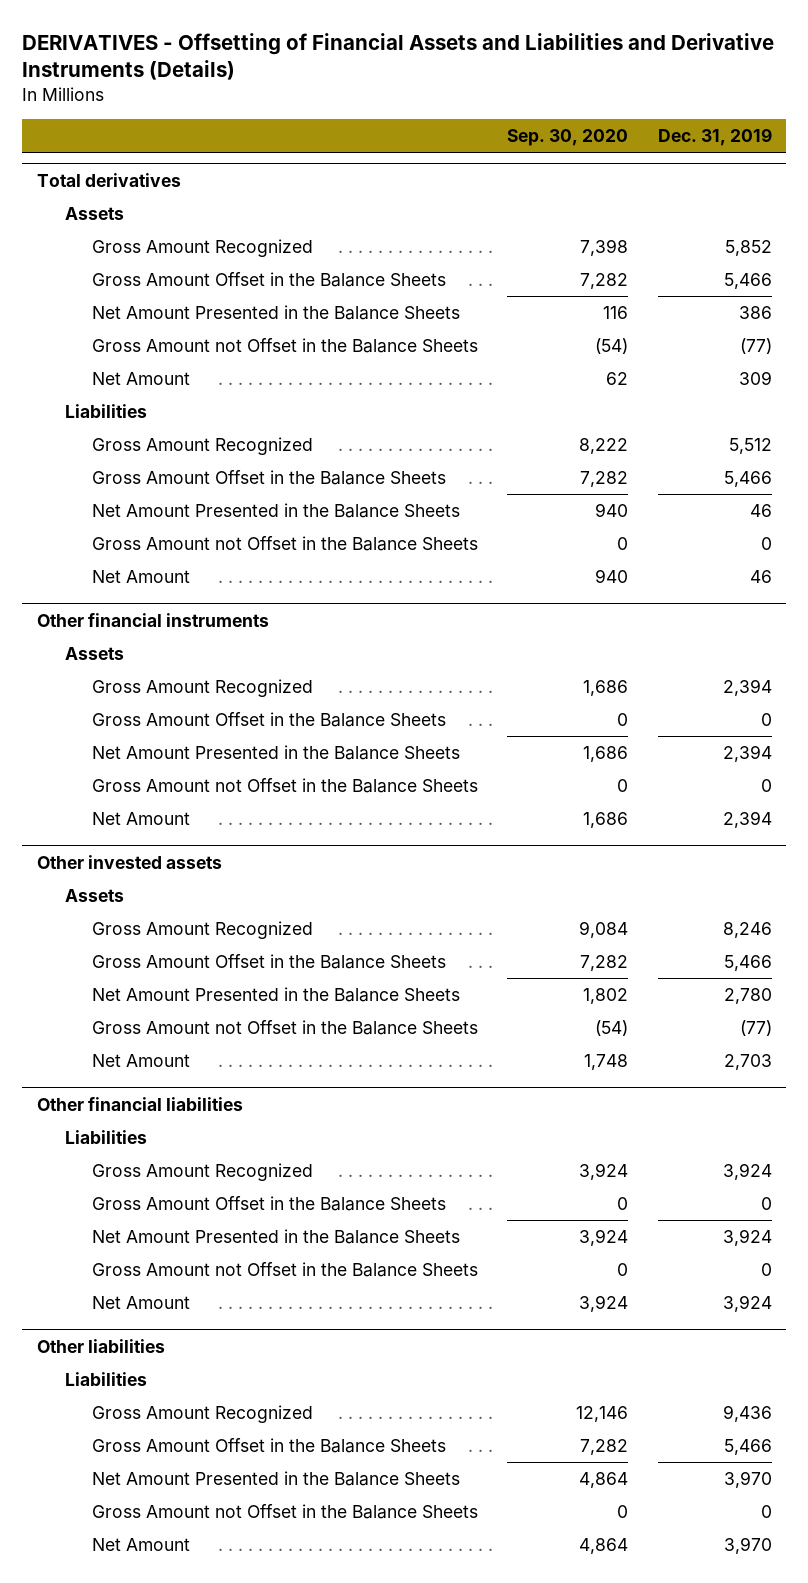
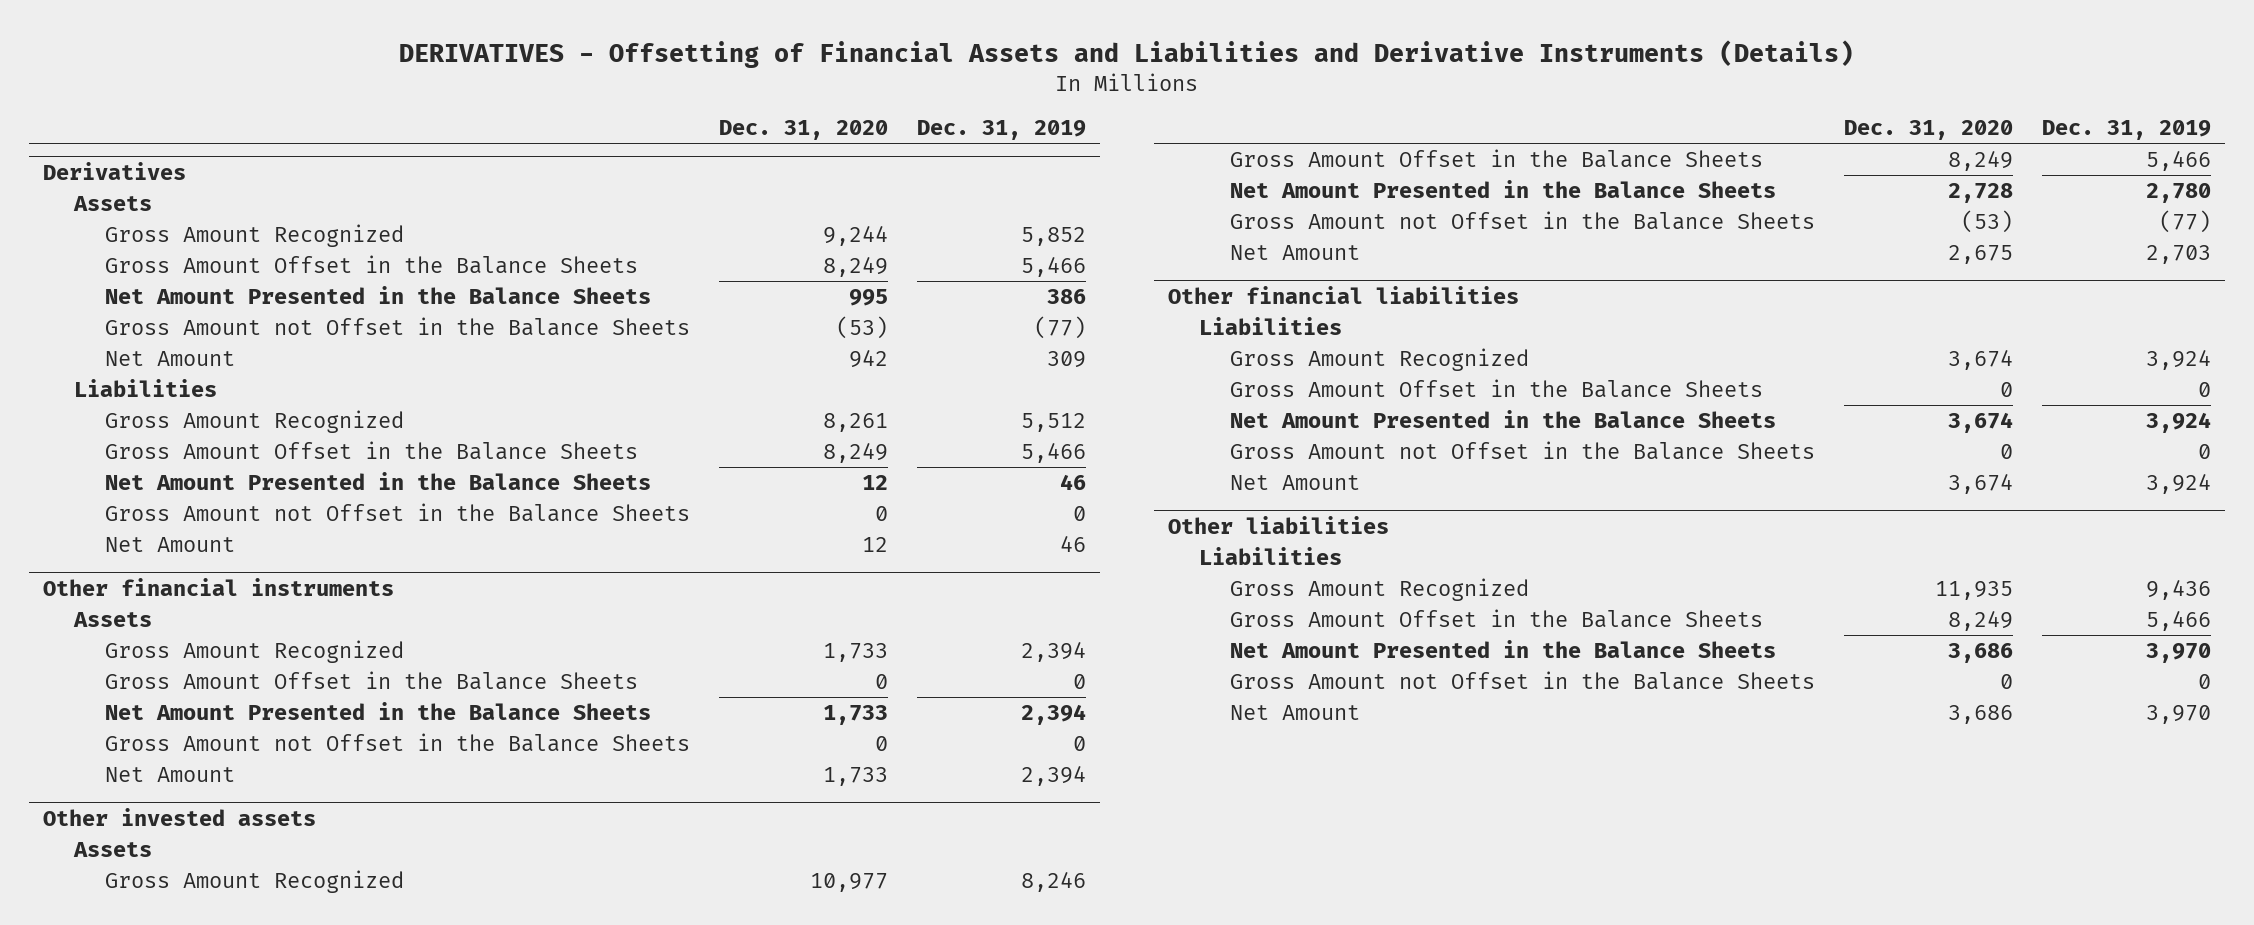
[507,129,629,147] Sep. 30, 2020 -> none
none -> [719,120,889,141] Dec. 31, 2020
[36,173,181,188] Total derivatives -> [43,161,187,180] Derivatives

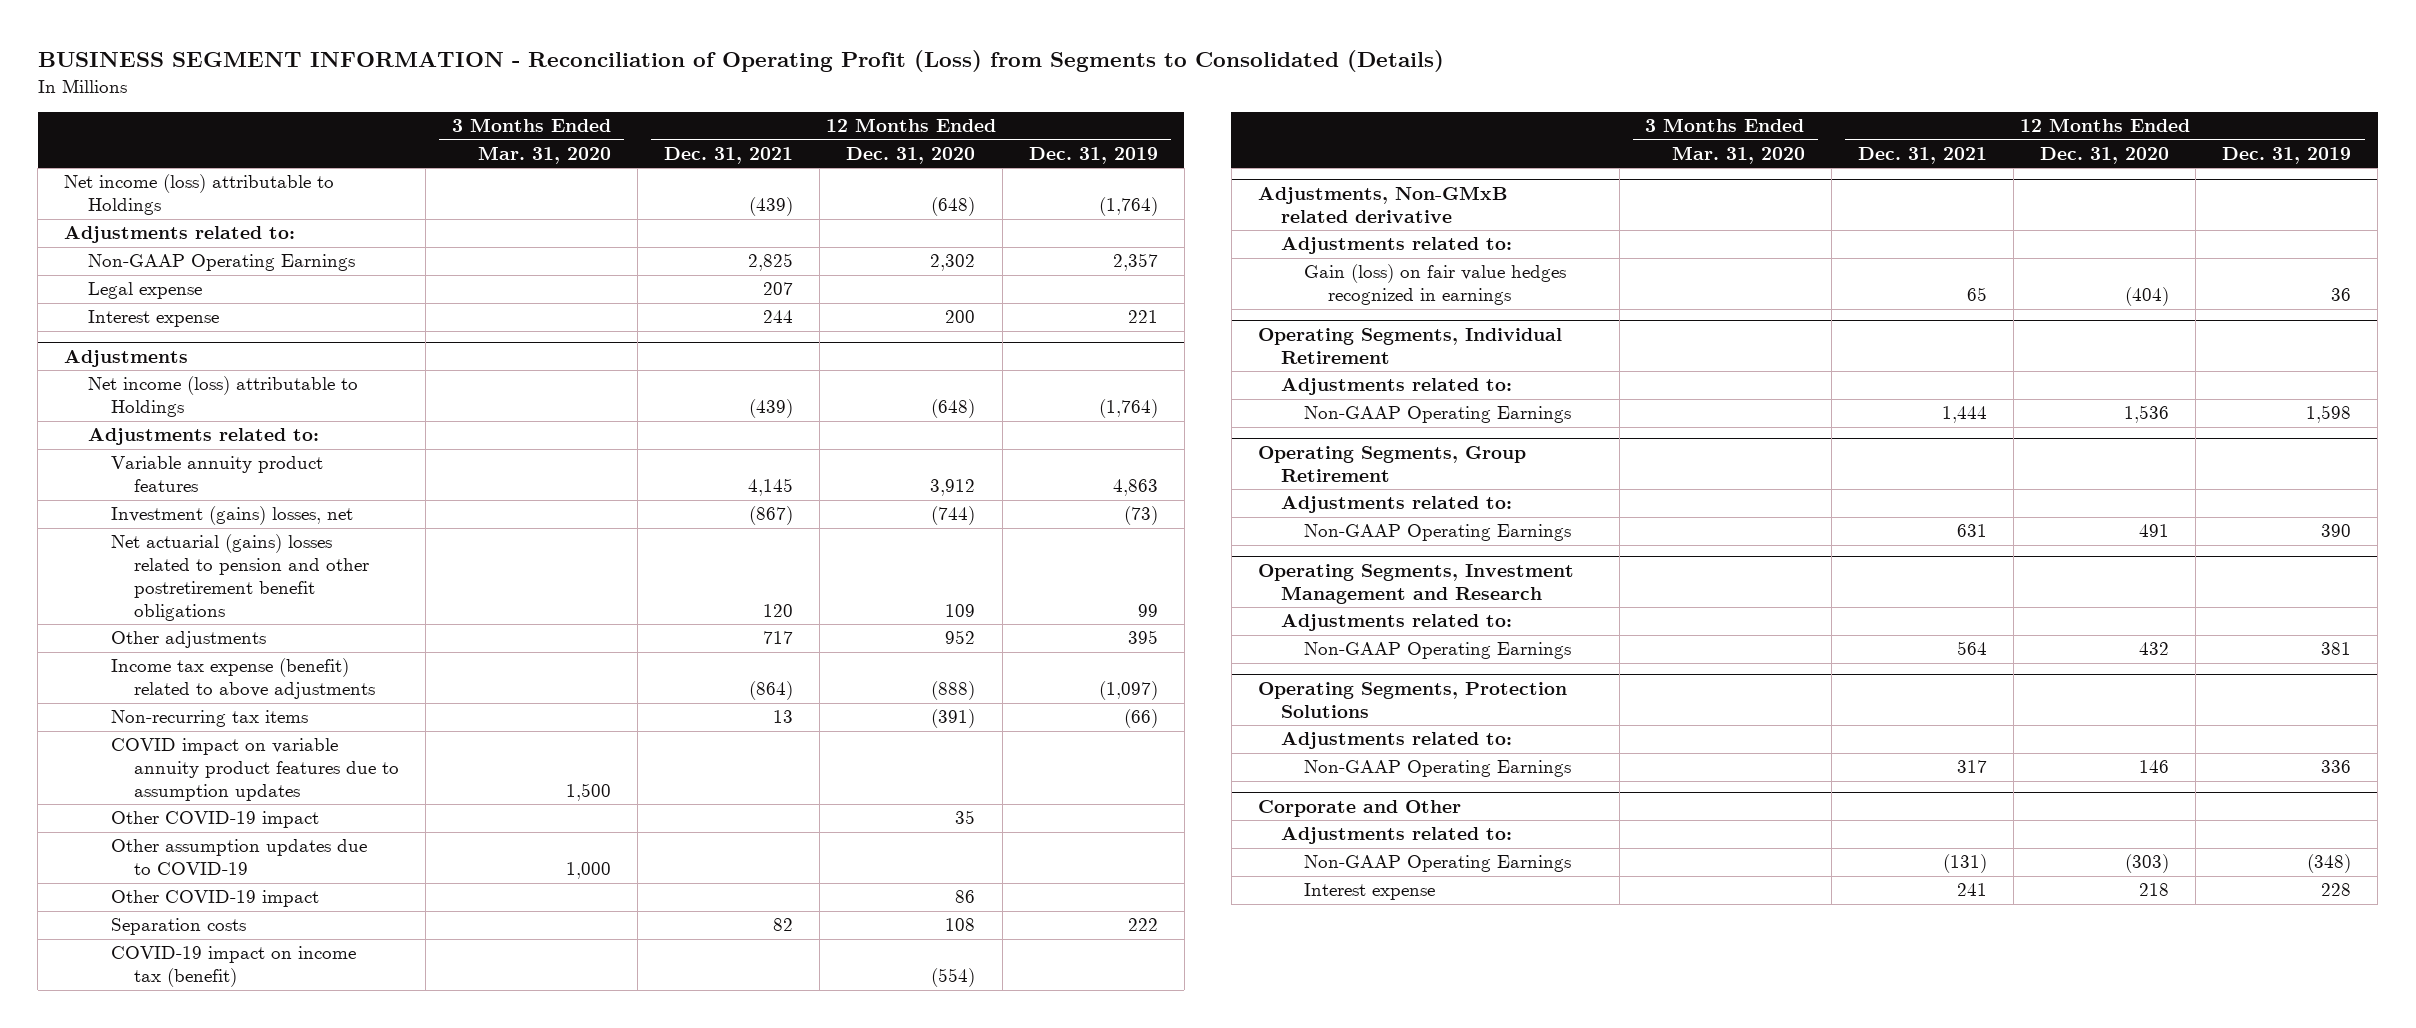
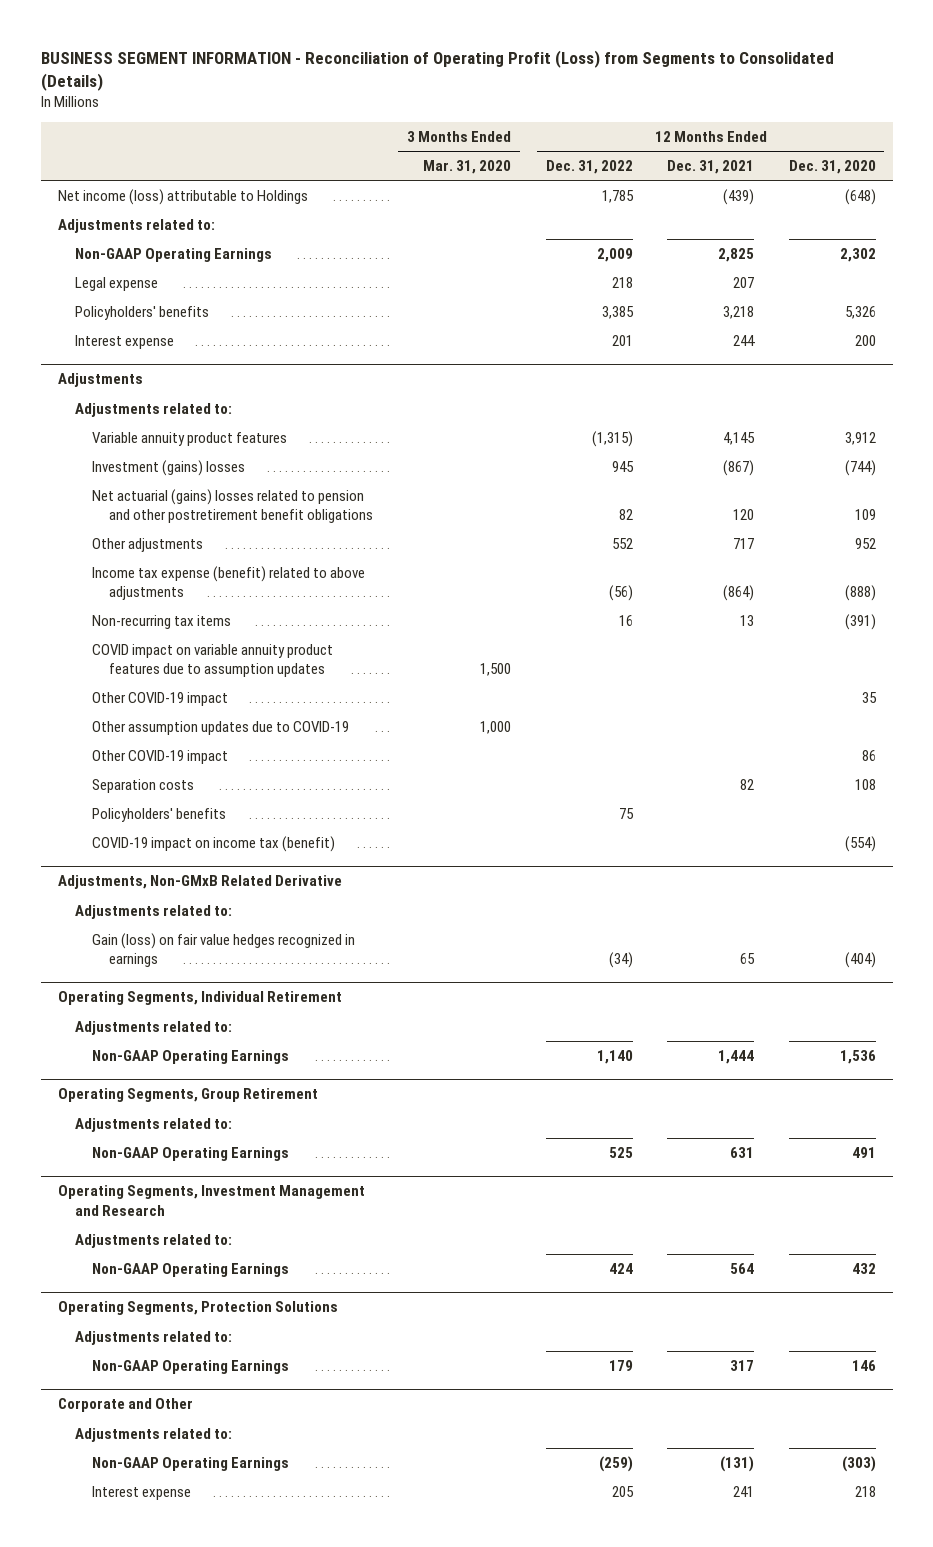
[1028,146,1158,164] Dec. 31, 2019 -> none
none -> [545,159,633,174] Dec. 31, 2022
none -> [74,305,209,320] Policyholders' benefits
[87,376,358,418] Net income (loss) attributable to Holdings -> none
[110,506,353,526] Investment (gains) losses, net -> [91,459,245,476] Investment (gains) losses
none -> [91,807,226,822] Policyholders' benefits
[1257,185,1508,223] Adjustments, Non-GMxB related derivative -> [57,875,342,890] Adjustments, Non-GMxB Related Derivative

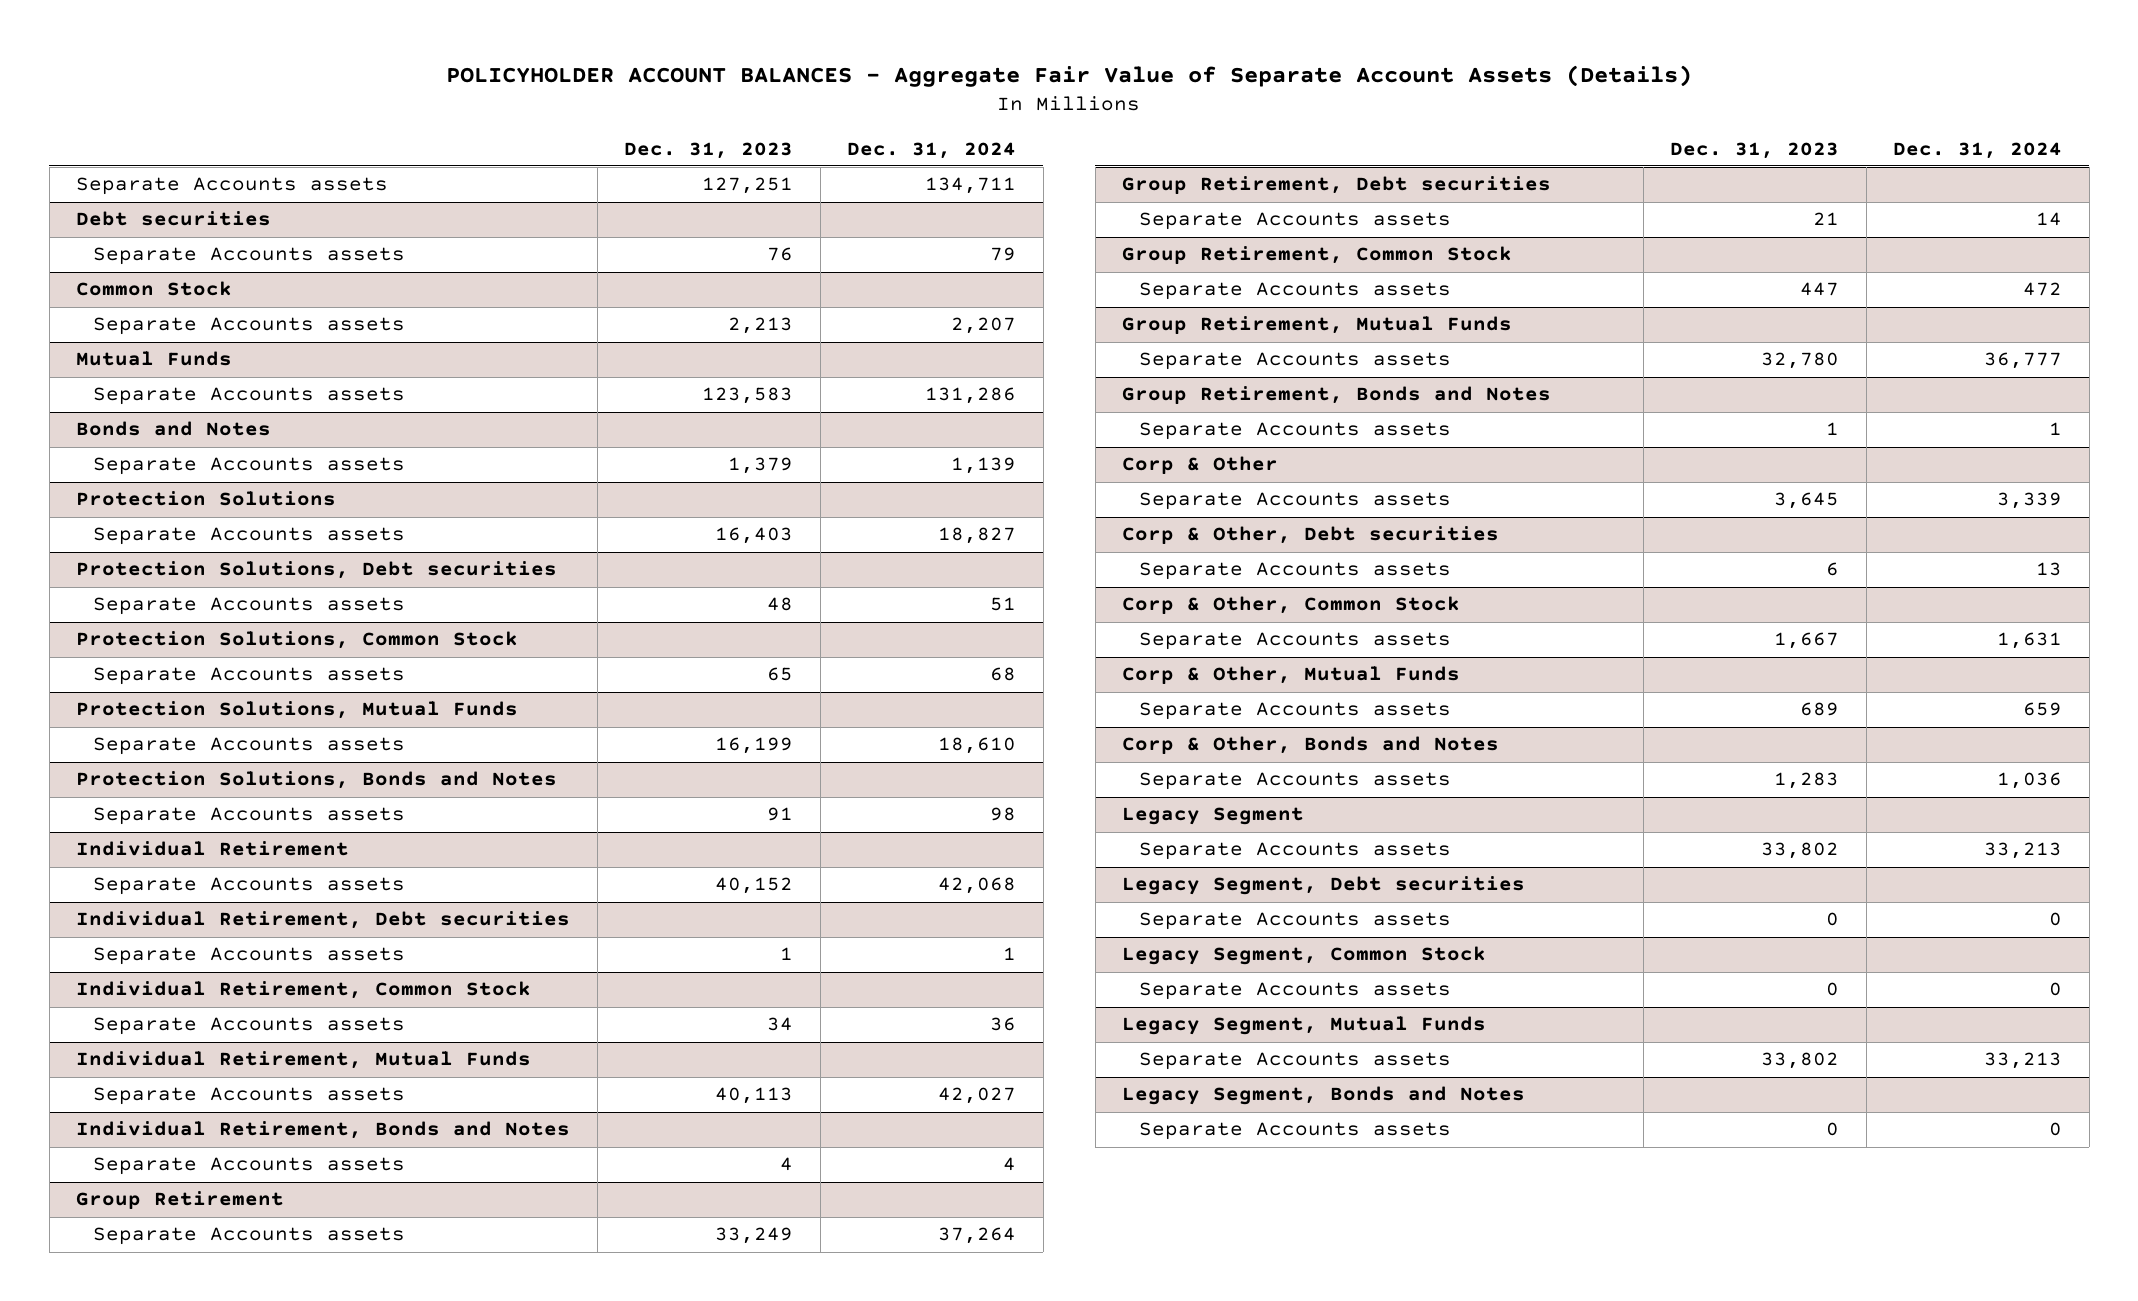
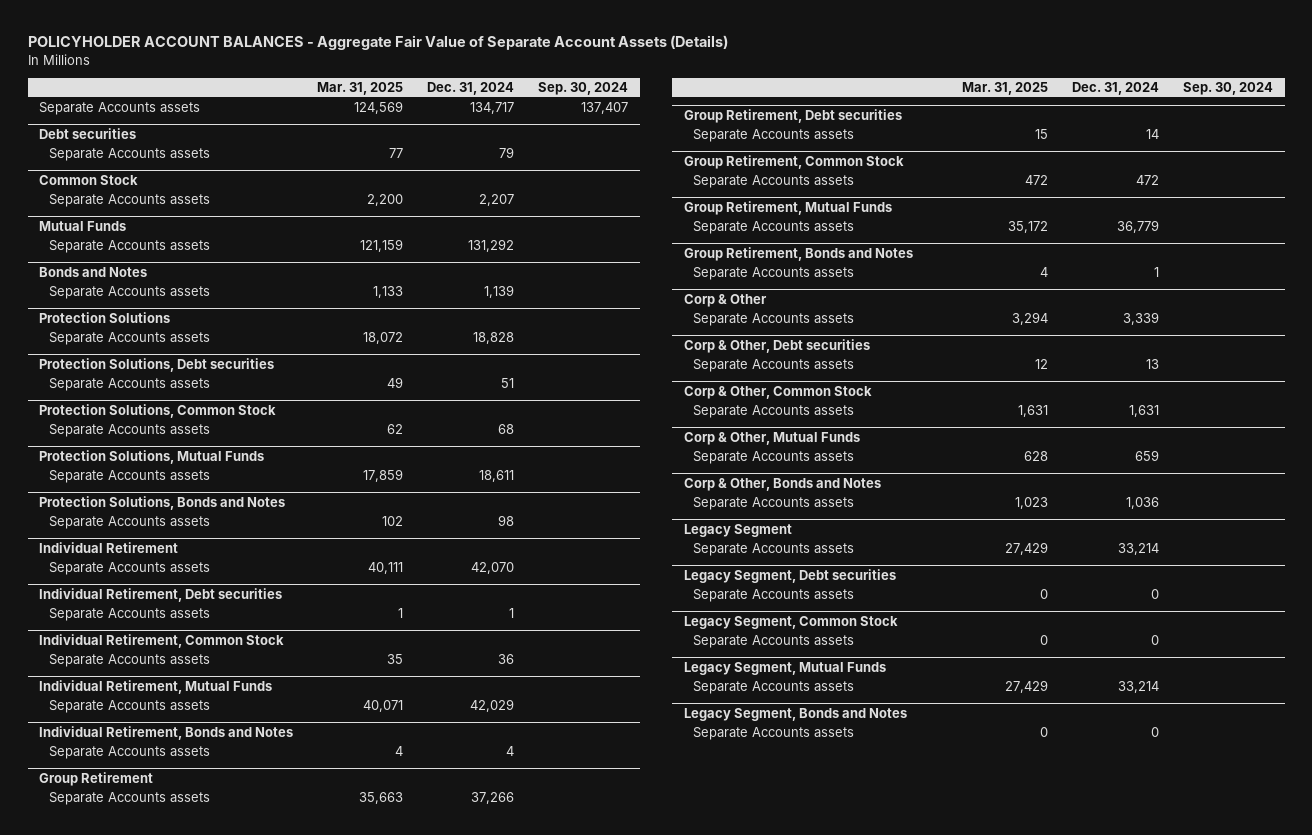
[624,141,794,159] Dec. 31, 2023 -> none
none -> [317,81,404,95] Mar. 31, 2025
none -> [538,81,629,95] Sep. 30, 2024
[925,177,1017,195] 134,711 -> [470,102,515,115] 134,717
[925,387,1017,405] 131,286 -> [468,239,515,253] 131,292
[938,527,1017,545] 18,827 -> [473,332,515,345] 18,828
[938,737,1017,755] 18,610 -> [479,470,515,483] 18,611
[938,877,1017,895] 42,068 -> [471,562,515,575] 42,070
[938,1087,1017,1105] 42,027 -> [470,699,515,713] 42,029
[938,1227,1017,1245] 37,264 -> [471,792,515,805] 37,266
[1984,352,2063,370] 36,777 -> [1116,220,1159,234] 36,779
[1984,842,2063,860] 33,213 -> [1117,543,1159,556] 33,214
[1984,1052,2063,1070] 33,213 -> [1117,681,1159,694] 33,214

